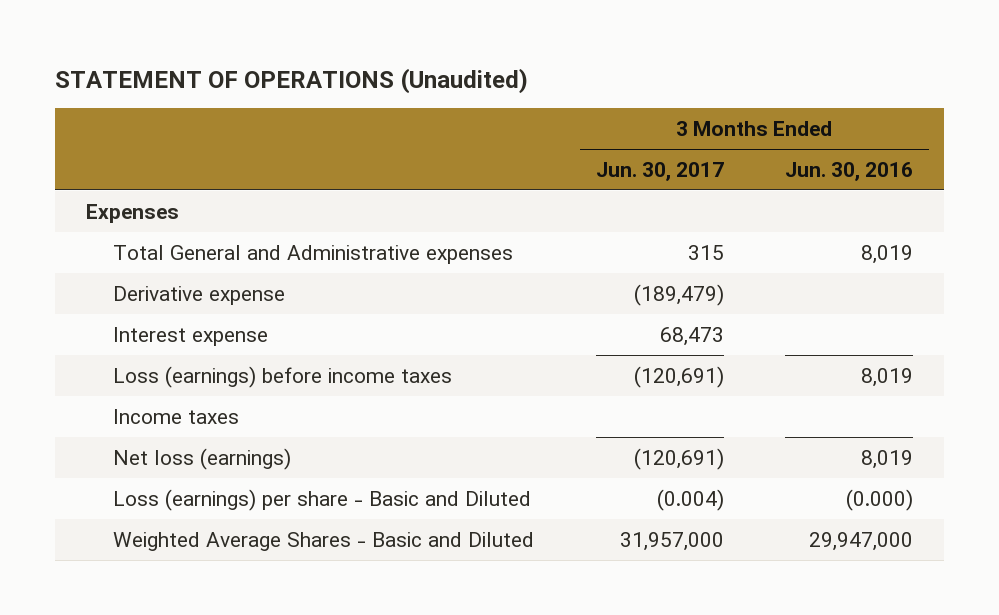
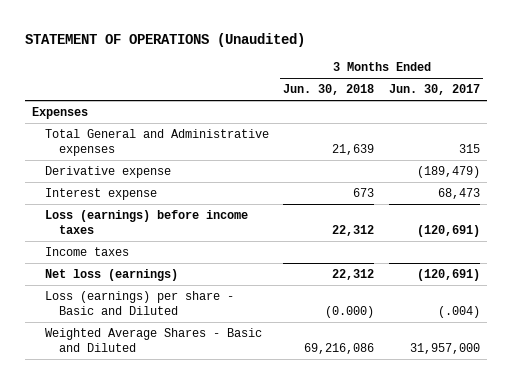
[785,161,914,181] Jun. 30, 2016 -> none
none -> [283,84,375,96] Jun. 30, 2018
[656,488,724,511] (0.004) -> [437,306,480,319] (.004)

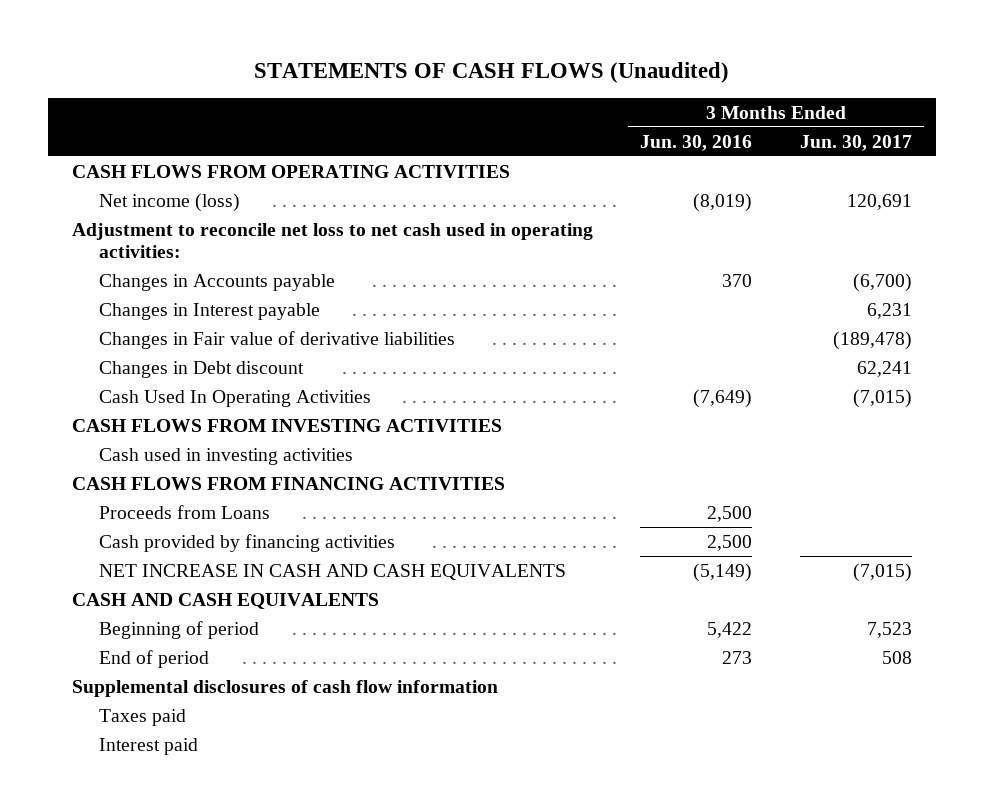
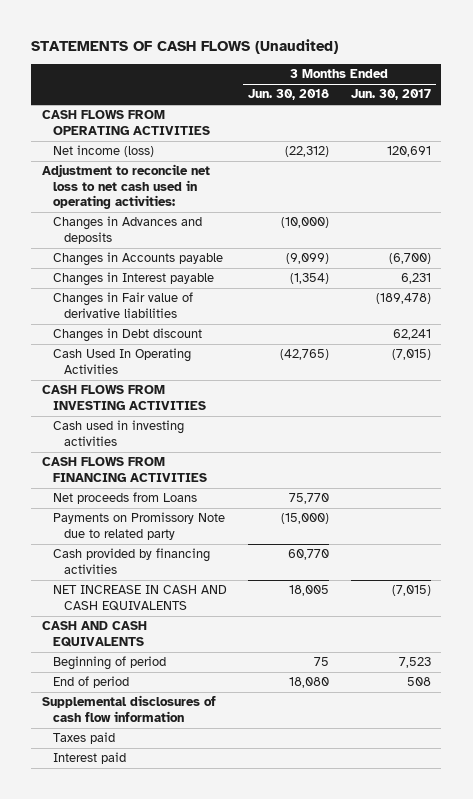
[640,134,753,151] Jun. 30, 2016 -> none
none -> [248,89,330,101] Jun. 30, 2018
none -> [52,216,202,244] Changes in Advances and deposits
[99,504,271,519] Proceeds from Loans -> [52,492,197,505] Net proceeds from Loans
none -> [52,512,225,540] Payments on Promissory Note due to related party

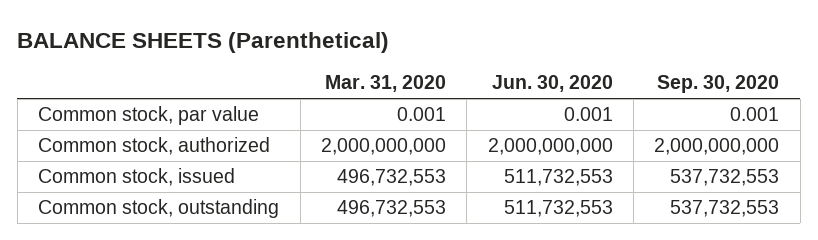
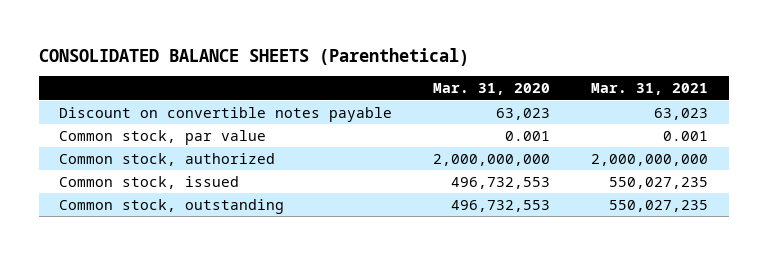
[17,31,390,53] BALANCE SHEETS (Parenthetical) -> [38,47,469,66] CONSOLIDATED BALANCE SHEETS (Parenthetical)
[491,75,613,93] Jun. 30, 2020 -> none
[657,75,780,94] Sep. 30, 2020 -> none
none -> [591,83,709,96] Mar. 31, 2021
none -> [59,106,393,122] Discount on convertible notes payable

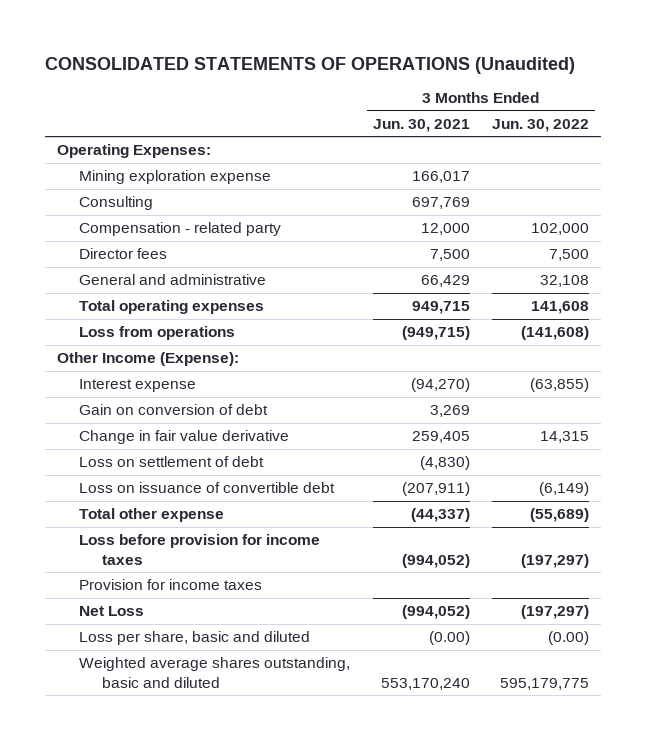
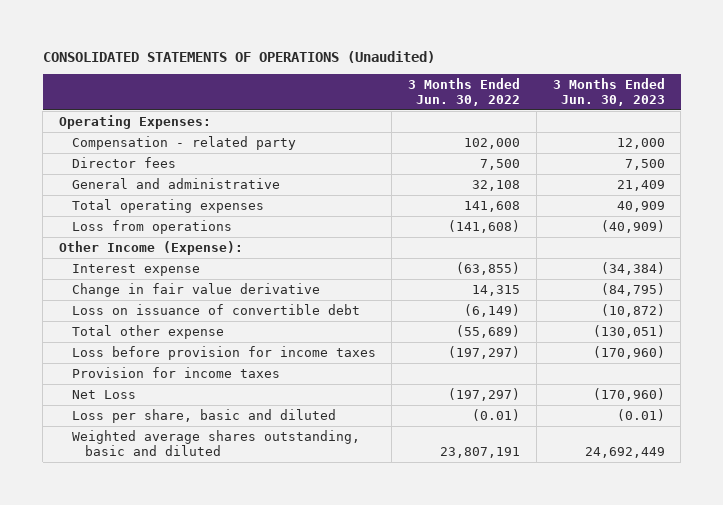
[372,119,470,133] Jun. 30, 2021 -> none
none -> [552,77,665,106] 3 Months Ended Jun. 30, 2023
[79,170,272,185] Mining exploration expense -> none
[79,196,154,211] Consulting -> none
[79,404,269,416] Gain on conversion of debt -> none
[79,456,265,468] Loss on settlement of debt -> none
[548,631,590,646] (0.00) -> [472,408,521,421] (0.01)
[500,677,590,690] 595,179,775 -> [440,447,521,459] 23,807,191

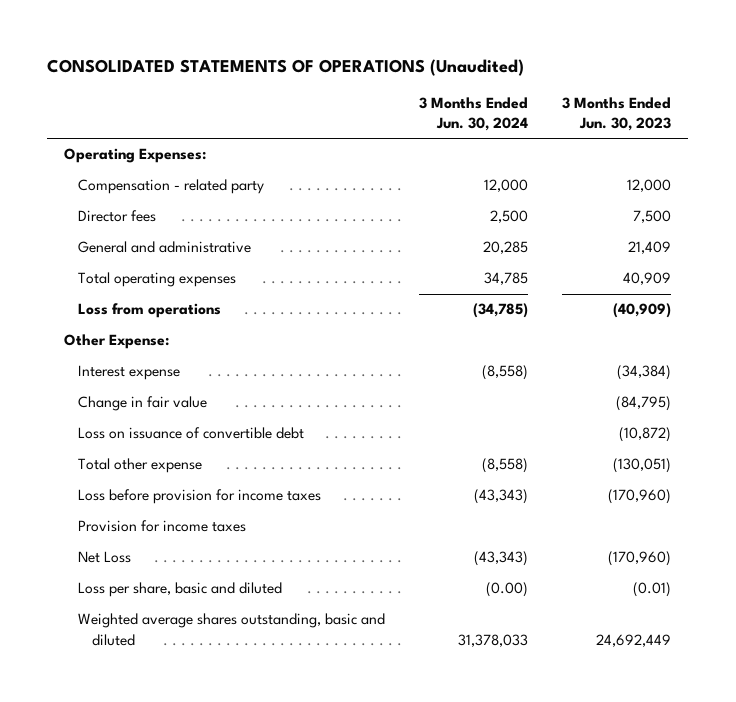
[408,77,521,106] 3 Months Ended Jun. 30, 2022 -> none
none -> [419,96,529,132] 3 Months Ended Jun. 30, 2024
[58,240,243,255] Other Income (Expense): -> [64,334,170,350] Other Expense:
[71,282,320,297] Change in fair value derivative -> [78,396,208,412] Change in fair value

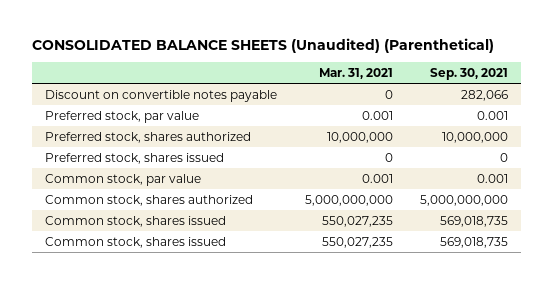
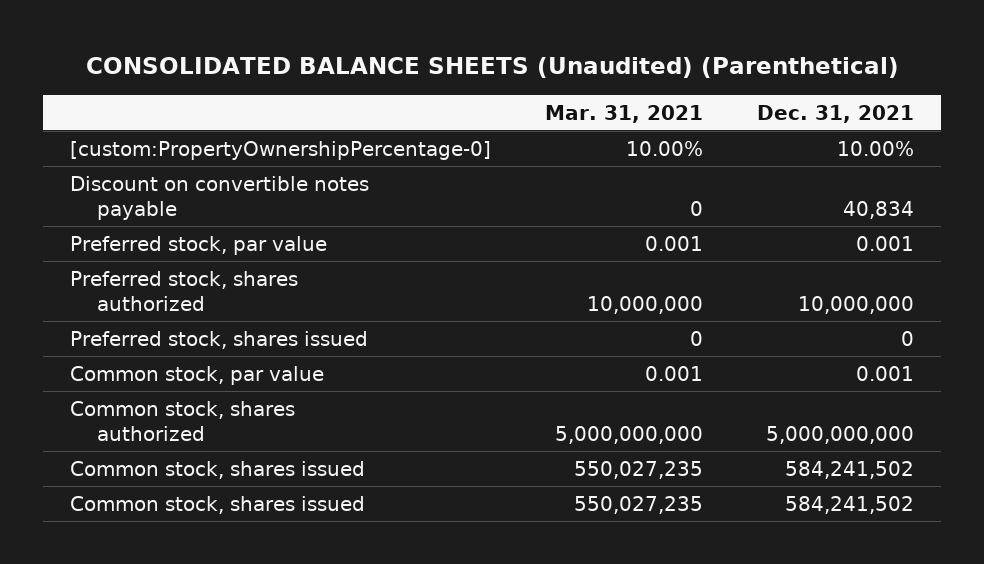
[429,68,508,81] Sep. 30, 2021 -> none
none -> [757,104,915,123] Dec. 31, 2021
none -> [70,140,492,160] [custom:PropertyOwnershipPercentage-0]

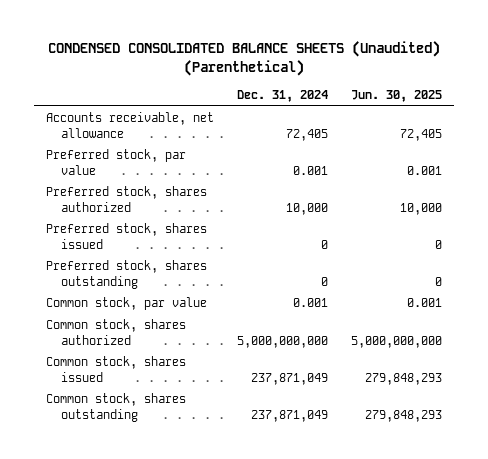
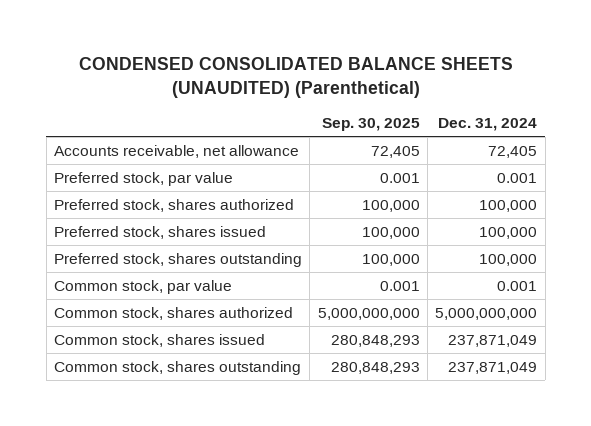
[47,40,440,76] CONDENSED CONSOLIDATED BALANCE SHEETS (Unaudited) (Parenthetical) -> [78,56,513,98] CONDENSED CONSOLIDATED BALANCE SHEETS (UNAUDITED) (Parenthetical)
[351,90,443,103] Jun. 30, 2025 -> none
none -> [321,117,420,131] Sep. 30, 2025
[285,202,328,215] 10,000 -> [479,199,538,212] 100,000
[320,239,328,249] 0 -> [479,226,538,239] 100,000
[320,276,328,286] 0 -> [479,253,538,266] 100,000

